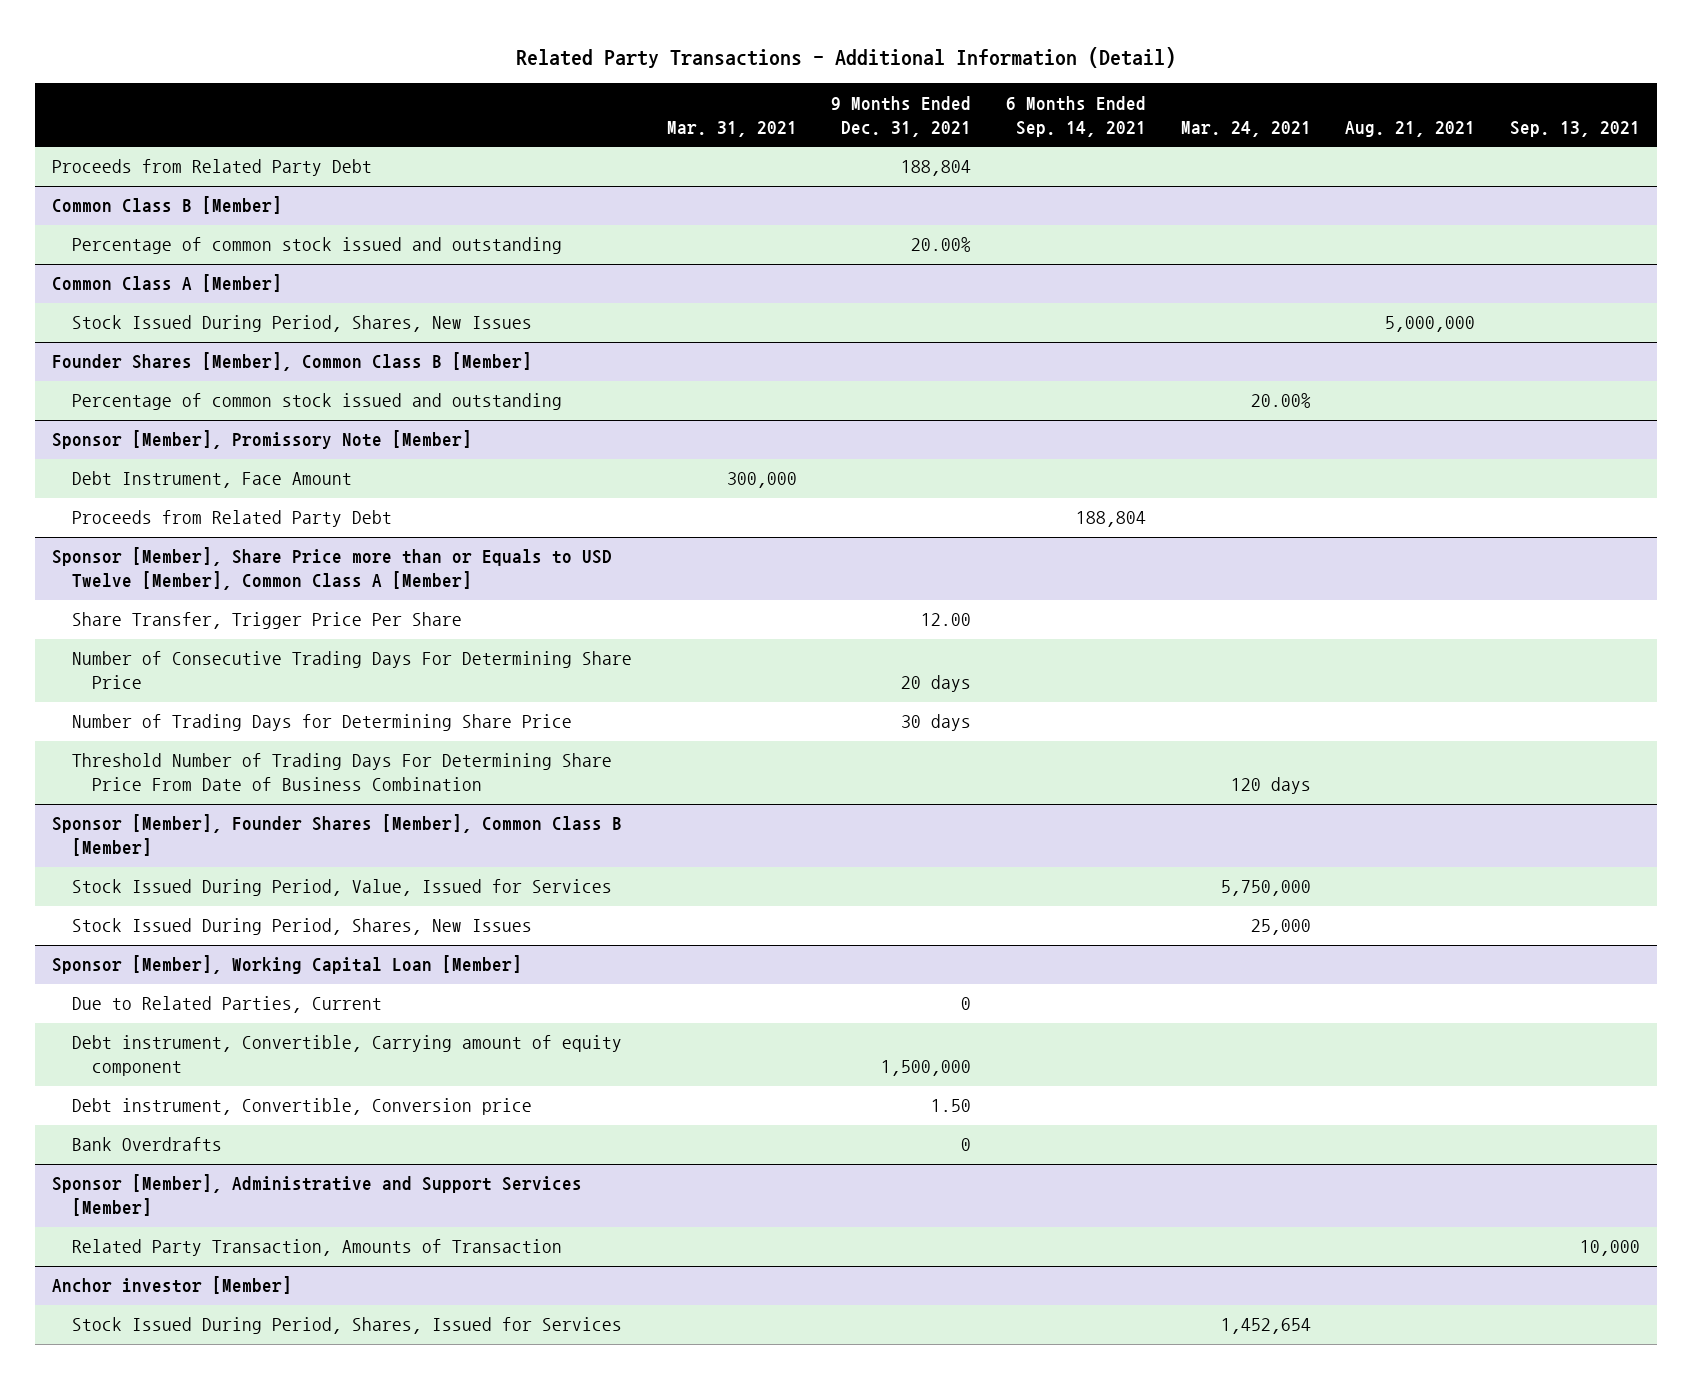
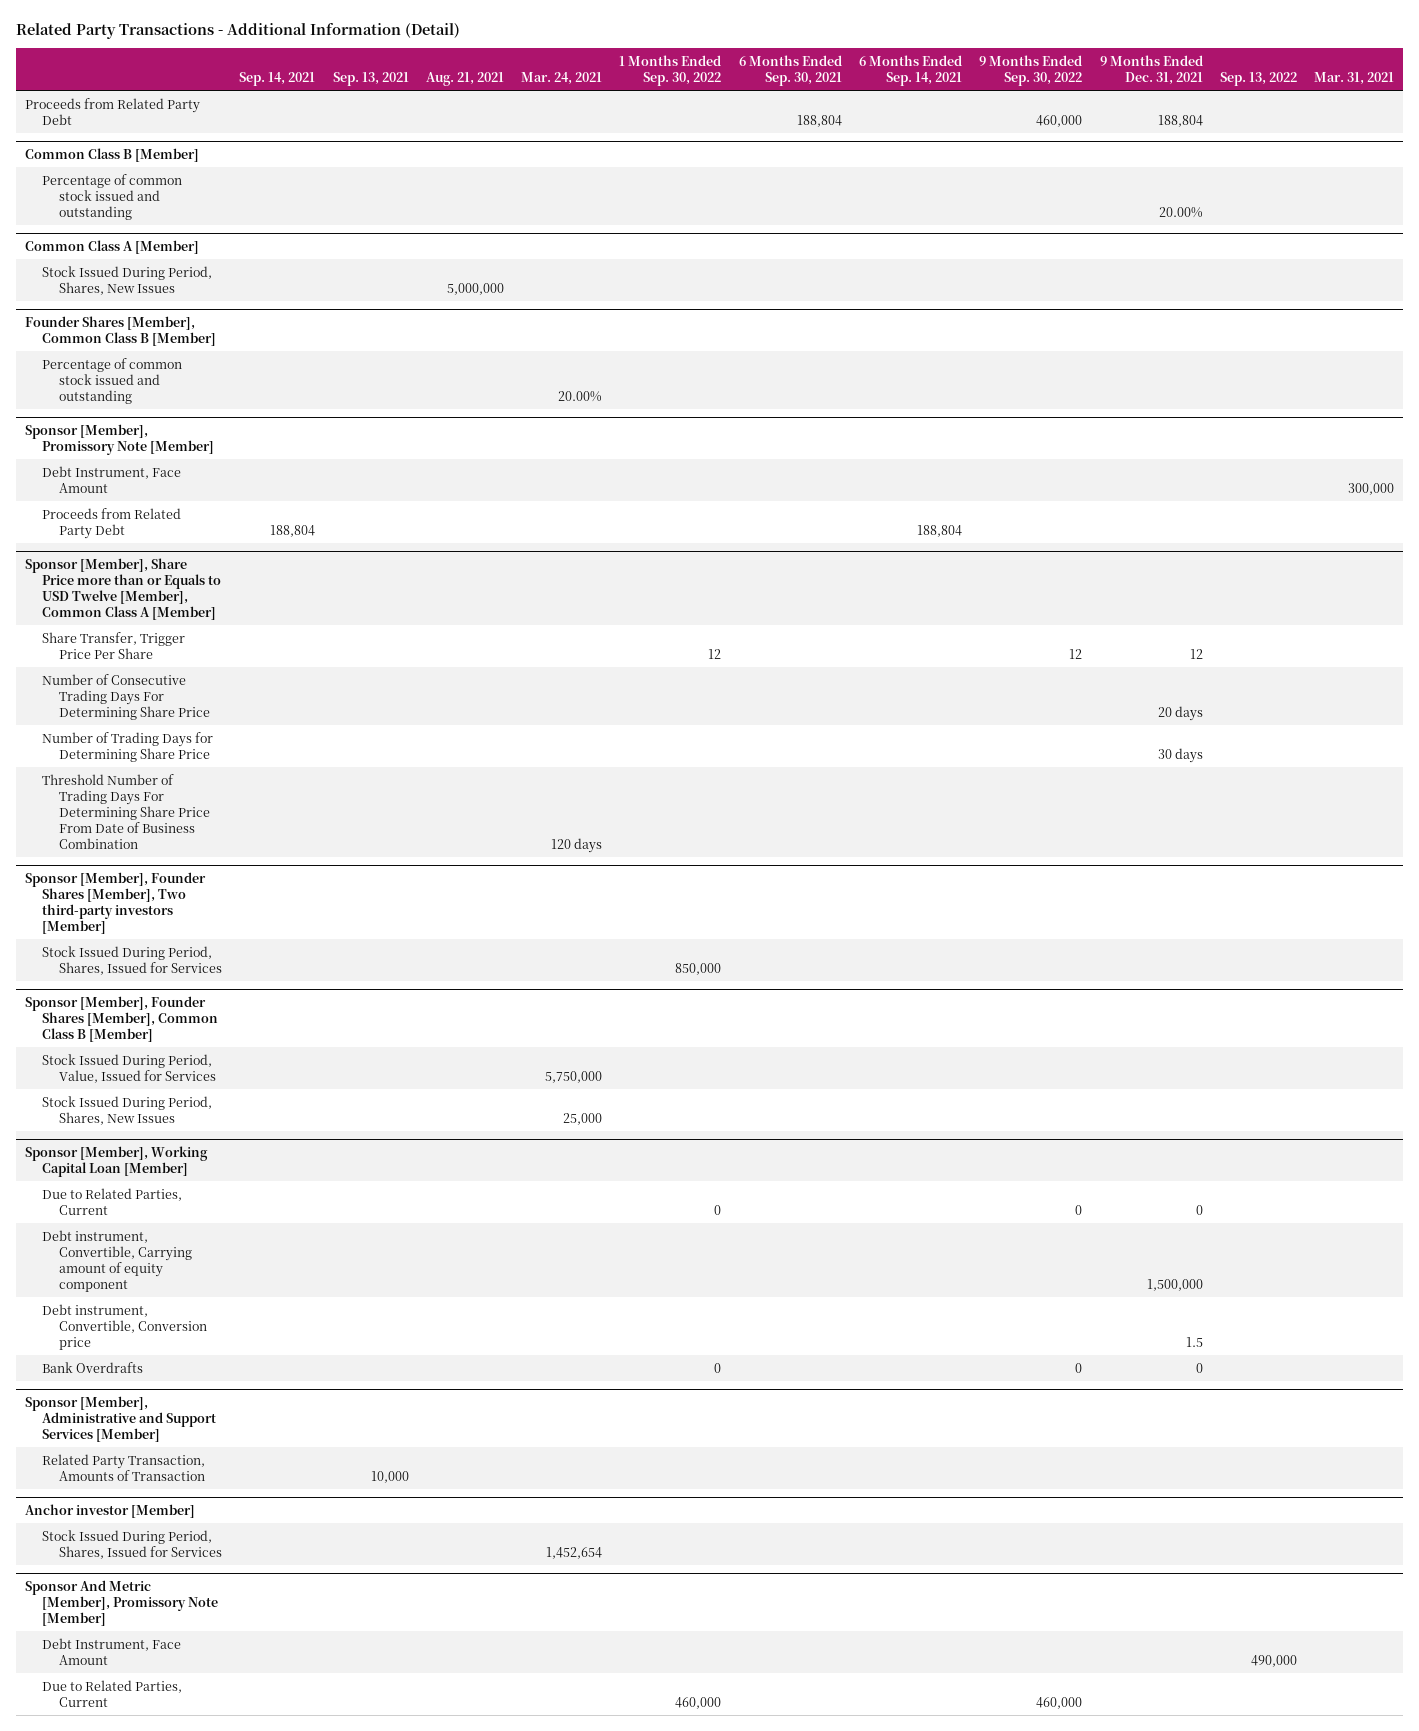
none -> [239,71,316,86] Sep. 14, 2021
none -> [619,54,722,86] 1 Months Ended Sep. 30, 2022
none -> [738,54,842,86] 6 Months Ended Sep. 30, 2021
none -> [979,54,1083,86] 9 Months Ended Sep. 30, 2022
none -> [1219,71,1297,86] Sep. 13, 2022
[921,613,972,627] 12.00 -> [1189,648,1203,659] 12
none -> [24,871,206,934] Sponsor [Member], Founder Shares [Member], Two third-party investors [Member]
none -> [41,945,222,975] Stock Issued During Period, Shares, Issued for Services
[931,1099,972,1113] 1.50 -> [1185,1336,1203,1347] 1.5
none -> [24,1579,218,1626] Sponsor And Metric [Member], Promissory Note [Member]
none -> [41,1637,181,1665] Debt Instrument, Face Amount
none -> [41,1679,182,1707] Due to Related Parties, Current

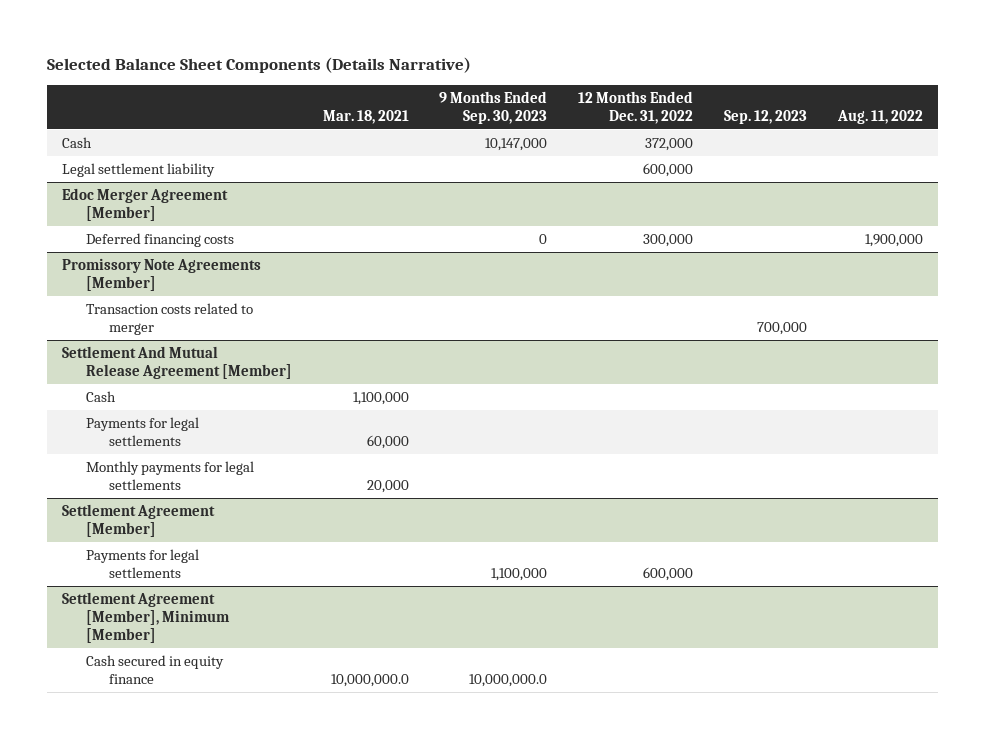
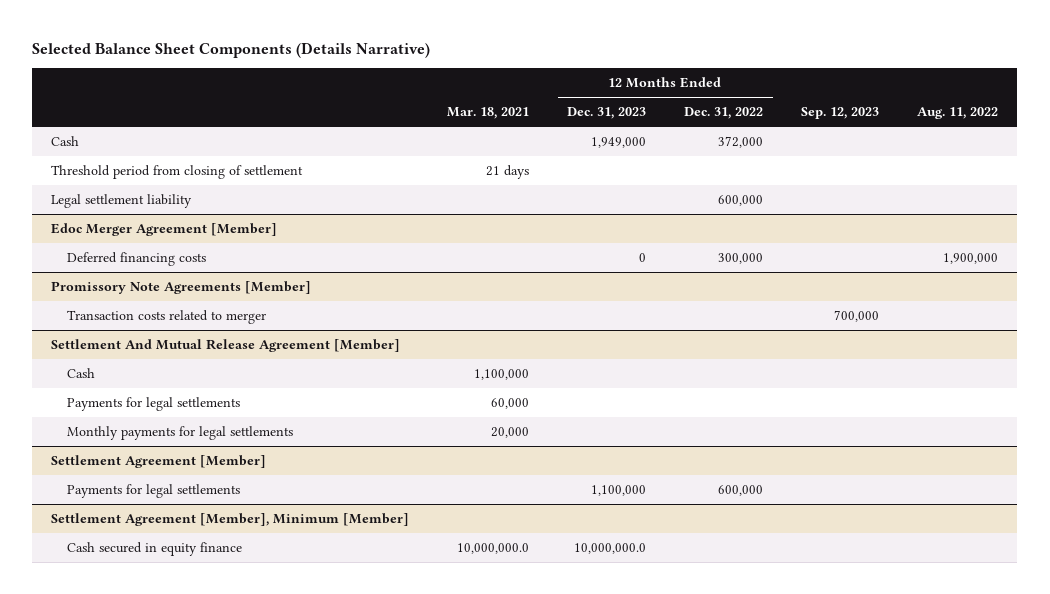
[439,90,548,124] 9 Months Ended Sep. 30, 2023 -> none
none -> [567,107,647,120] Dec. 31, 2023
none -> [51,165,304,180] Threshold period from closing of settlement

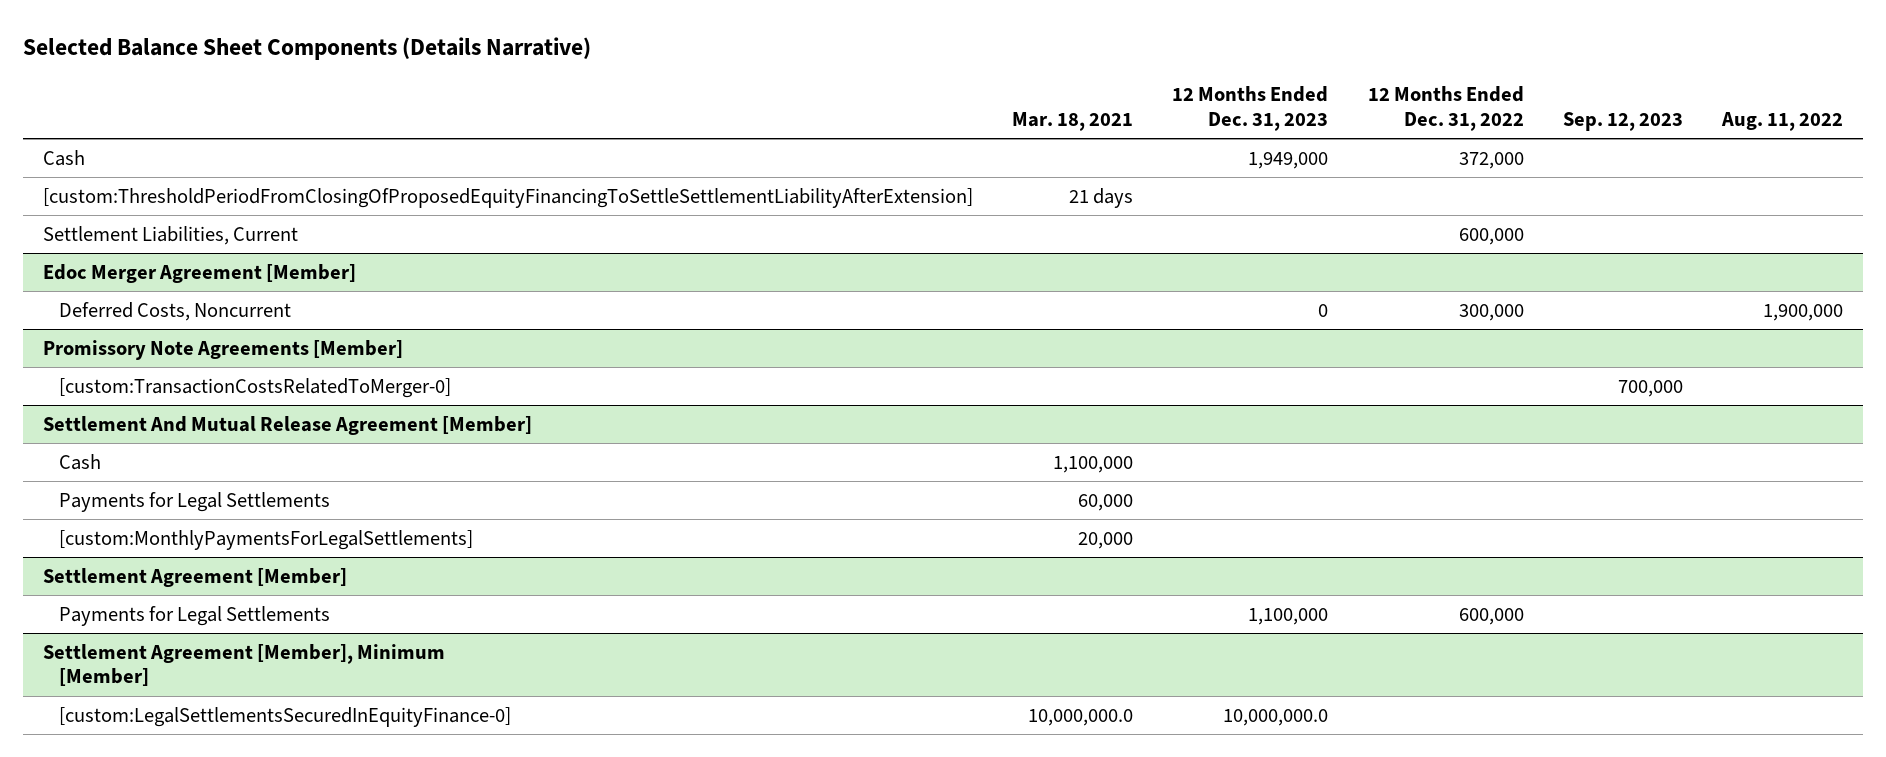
[51,165,304,180] Threshold period from closing of settlement -> [42,187,973,208] [custom:ThresholdPeriodFromClosingOfProposedEquityFinancingToSettleSettlementLiabilityAfterExtension]
[51,194,193,209] Legal settlement liability -> [42,225,298,245] Settlement Liabilities, Current
[67,252,207,267] Deferred financing costs -> [59,301,292,321] Deferred Costs, Noncurrent
[67,310,267,325] Transaction costs related to merger -> [59,377,452,398] [custom:TransactionCostsRelatedToMerger-0]
[67,397,241,412] Payments for legal settlements -> [59,491,331,512] Payments for Legal Settlements
[67,426,294,441] Monthly payments for legal settlements -> [59,529,474,550] [custom:MonthlyPaymentsForLegalSettlements]
[67,484,241,499] Payments for legal settlements -> [59,605,331,626] Payments for Legal Settlements
[67,542,243,557] Cash secured in equity finance -> [59,706,512,727] [custom:LegalSettlementsSecuredInEquityFinance-0]

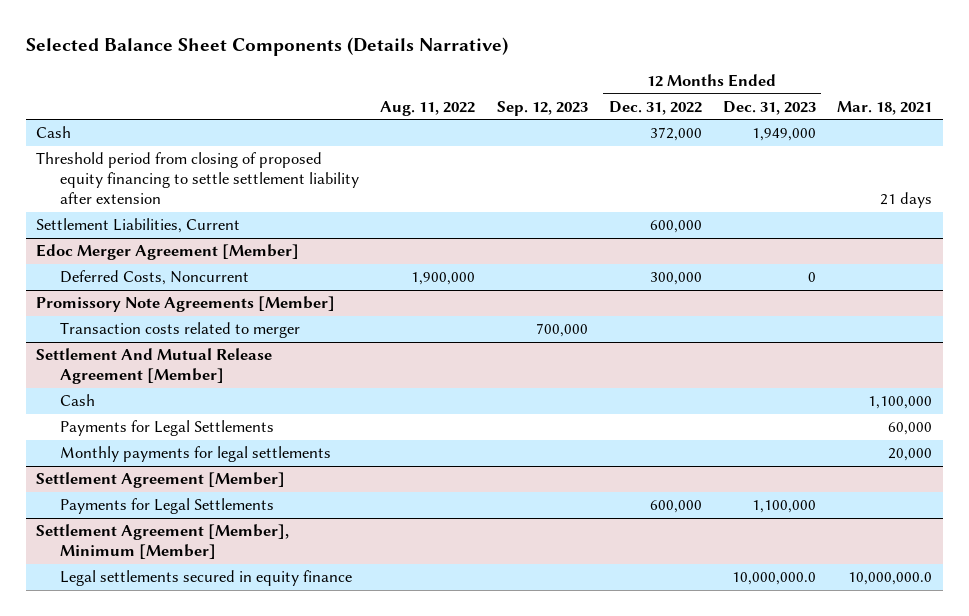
[42,187,973,208] [custom:ThresholdPeriodFromClosingOfProposedEquityFinancingToSettleSettlementLiabilityAfterExtension] -> [36,152,360,205] Threshold period from closing of proposed equity financing to settle settlement liability after extension
[59,377,452,398] [custom:TransactionCostsRelatedToMerger-0] -> [60,322,301,339] Transaction costs related to merger
[59,529,474,550] [custom:MonthlyPaymentsForLegalSettlements] -> [60,446,332,463] Monthly payments for legal settlements
[59,706,512,727] [custom:LegalSettlementsSecuredInEquityFinance-0] -> [60,570,353,587] Legal settlements secured in equity finance

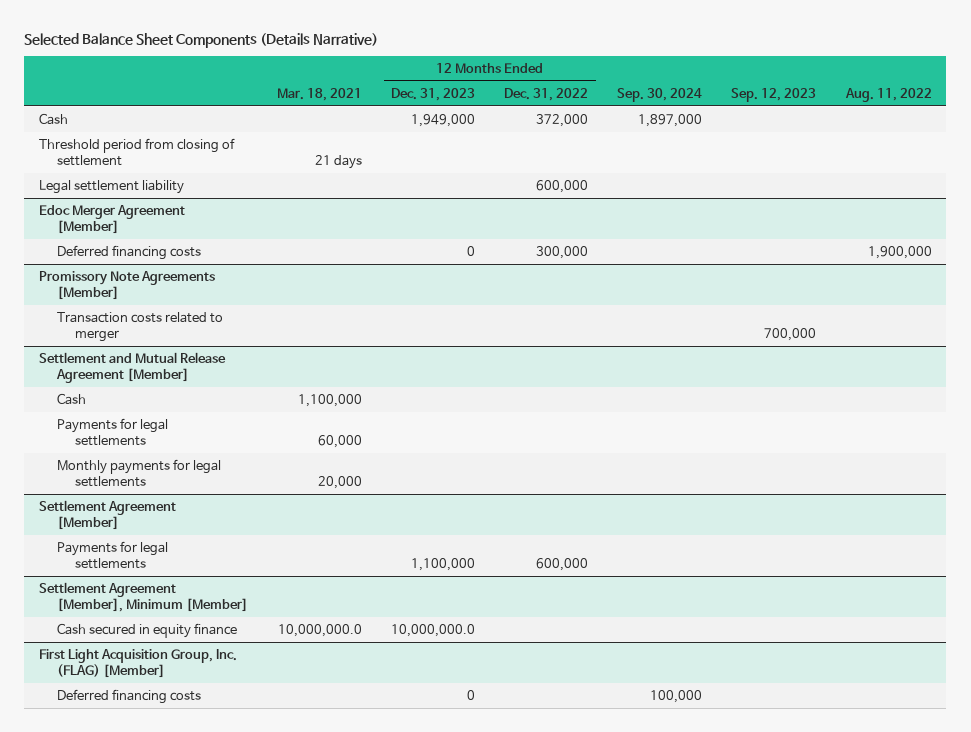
none -> [617,87,703,102] Sep. 30, 2024
[36,152,360,205] Threshold period from closing of proposed equity financing to settle settlement liability after extension -> [39,137,236,166] Threshold period from closing of settlement
[36,218,241,234] Settlement Liabilities, Current -> [39,179,185,194] Legal settlement liability
[60,270,250,286] Deferred Costs, Noncurrent -> [56,244,201,260] Deferred financing costs
[36,348,273,385] Settlement And Mutual Release Agreement [Member] -> [39,351,227,383] Settlement and Mutual Release Agreement [Member]
[60,420,275,437] Payments for Legal Settlements -> [56,417,168,446] Payments for legal settlements
[60,498,275,515] Payments for Legal Settlements -> [56,540,168,569] Payments for legal settlements
[60,570,353,587] Legal settlements secured in equity finance -> [56,622,237,638] Cash secured in equity finance
none -> [39,648,238,678] First Light Acquisition Group, Inc. (FLAG) [Member]
none -> [56,688,201,704] Deferred financing costs

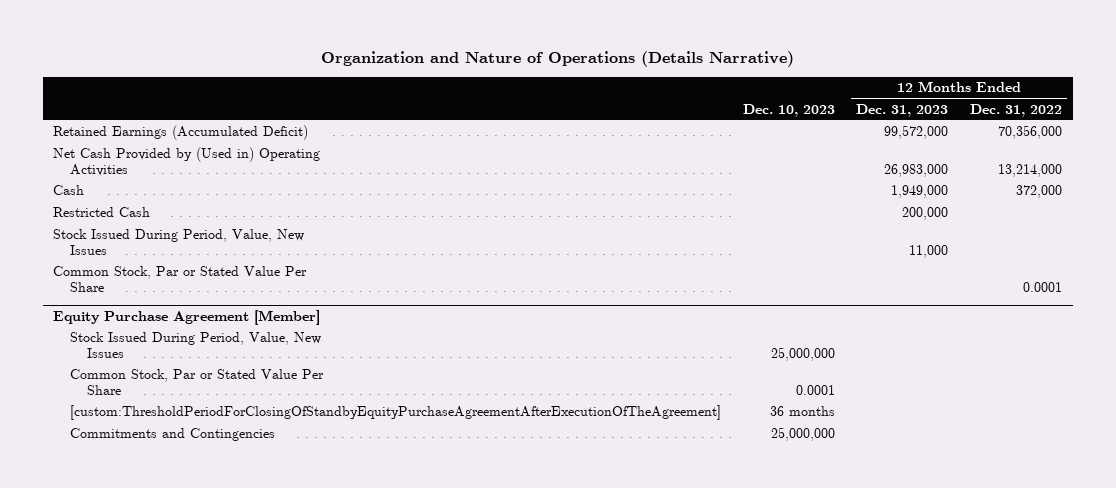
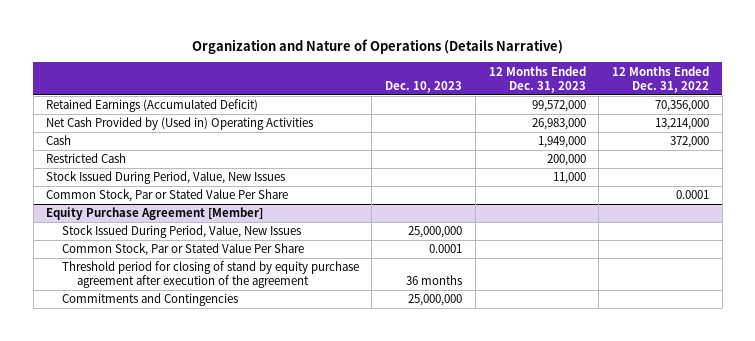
[70,405,722,421] [custom:ThresholdPeriodForClosingOfStandbyEquityPurchaseAgreementAfterExecutionOfTheAgreement] -> [61,261,359,289] Threshold period for closing of stand by equity purchase agreement after execution of the agreement

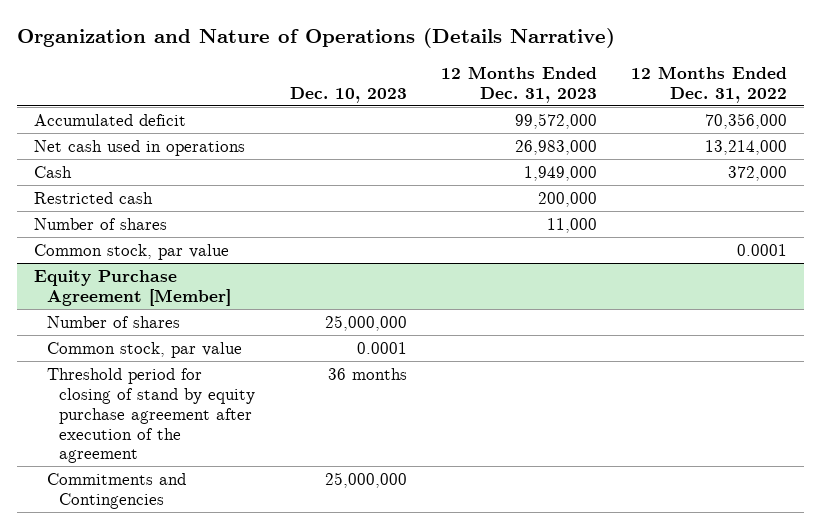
[46,99,259,113] Retained Earnings (Accumulated Deficit) -> [33,113,186,126] Accumulated deficit
[46,117,314,131] Net Cash Provided by (Used in) Operating Activities -> [33,139,245,156] Net cash used in operations
[46,153,127,164] Restricted Cash -> [33,191,153,204] Restricted cash
[46,171,286,185] Stock Issued During Period, Value, New Issues -> [33,217,167,230] Number of shares
[46,189,289,203] Common Stock, Par or Stated Value Per Share -> [33,243,229,260] Common stock, par value
[61,225,301,239] Stock Issued During Period, Value, New Issues -> [46,315,180,328] Number of shares
[61,243,304,257] Common Stock, Par or Stated Value Per Share -> [46,341,242,358] Common stock, par value

